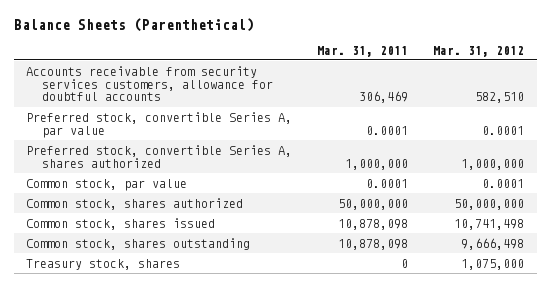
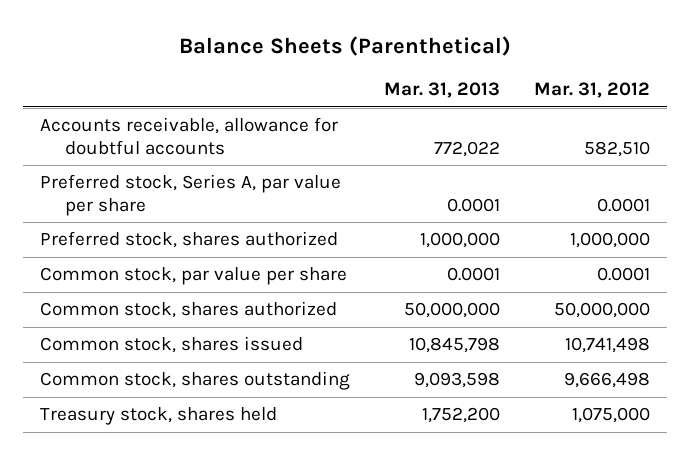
[317,45,409,57] Mar. 31, 2011 -> none
none -> [384,82,501,99] Mar. 31, 2013
[26,65,273,102] Accounts receivable from security services customers, allowance for doubtful accounts -> [40,117,339,155] Accounts receivable, allowance for doubtful accounts
[26,111,293,138] Preferred stock, convertible Series A, par value -> [40,174,342,216] Preferred stock, Series A, par value per share
[26,144,293,168] Preferred stock, convertible Series A, shares authorized -> [40,231,339,249] Preferred stock, shares authorized
[26,178,188,191] Common stock, par value -> [40,267,348,286] Common stock, par value per share
[26,258,181,270] Treasury stock, shares -> [40,407,278,426] Treasury stock, shares held

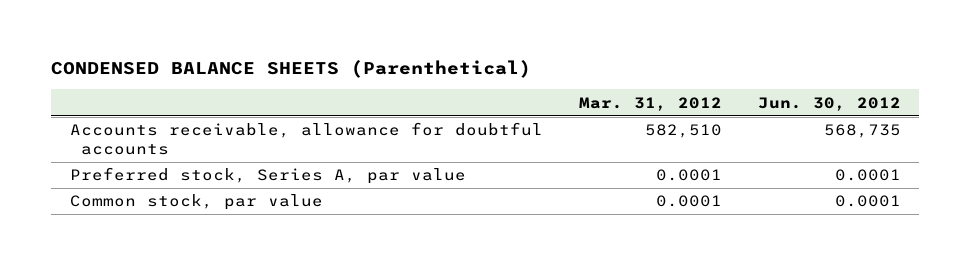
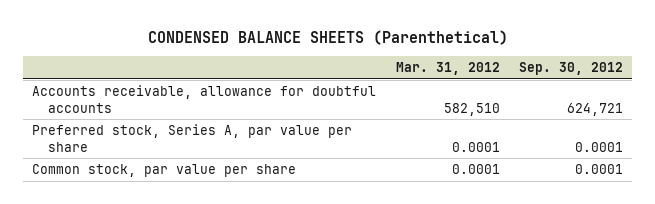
[758,96,902,111] Jun. 30, 2012 -> none
none -> [518,62,623,76] Sep. 30, 2012
[69,167,466,185] Preferred stock, Series A, par value -> [32,124,353,152] Preferred stock, Series A, par value per share
[69,194,323,211] Common stock, par value -> [32,164,297,178] Common stock, par value per share

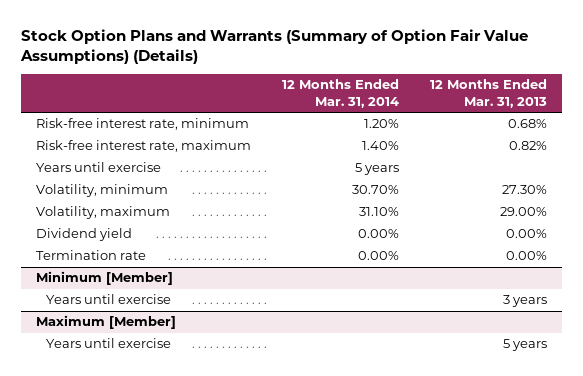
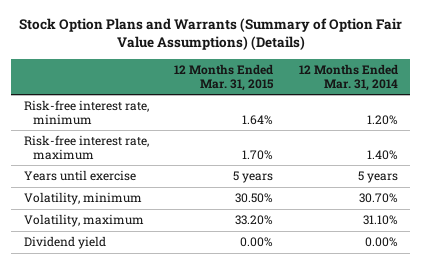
[429,79,547,108] 12 Months Ended Mar. 31, 2013 -> none
none -> [174,64,275,91] 12 Months Ended Mar. 31, 2015
[36,250,147,261] Termination rate -> none
[36,271,174,286] Minimum [Member] -> none
[45,294,171,305] Years until exercise -> none
[36,315,177,330] Maximum [Member] -> none
[45,338,171,349] Years until exercise -> none

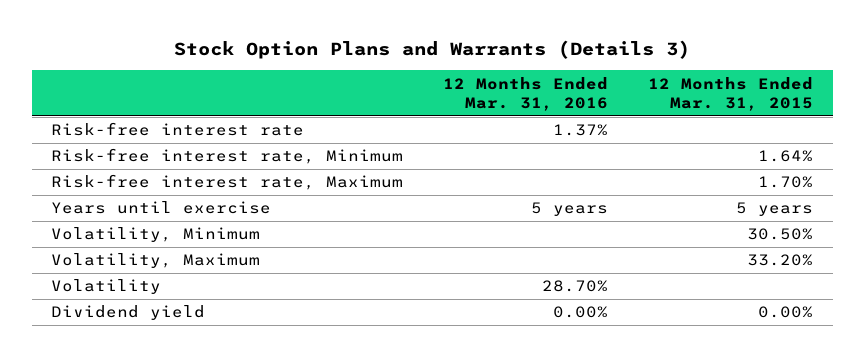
[18,18,402,51] Stock Option Plans and Warrants (Summary of Option Fair Value Assumptions) (Details) -> [174,40,691,60] Stock Option Plans and Warrants (Details 3)
[298,64,398,91] 12 Months Ended Mar. 31, 2014 -> none
none -> [443,76,609,111] 12 Months Ended Mar. 31, 2016
none -> [51,122,305,137] Risk-free interest rate
[23,100,149,125] Risk-free interest rate, minimum -> [51,148,404,165] Risk-free interest rate, Minimum
[23,135,149,160] Risk-free interest rate, maximum -> [51,174,404,191] Risk-free interest rate, Maximum
[23,192,142,206] Volatility, minimum -> [51,227,261,243] Volatility, Minimum
[23,214,144,228] Volatility, maximum -> [51,253,261,269] Volatility, Maximum
none -> [51,279,162,295] Volatility

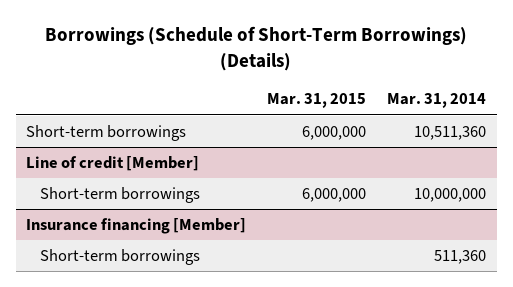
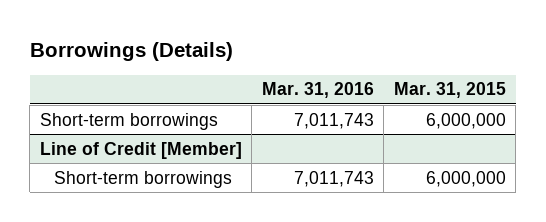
[45,26,468,71] Borrowings (Schedule of Short-Term Borrowings) (Details) -> [29,42,233,62] Borrowings (Details)
[387,93,487,109] Mar. 31, 2014 -> none
none -> [261,82,374,99] Mar. 31, 2016
[26,156,200,172] Line of credit [Member] -> [39,141,242,159] Line of Credit [Member]
[26,218,247,235] Insurance financing [Member] -> none
[40,249,201,266] Short-term borrowings -> none

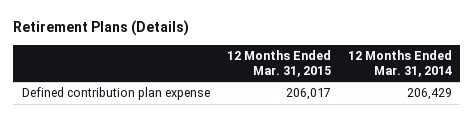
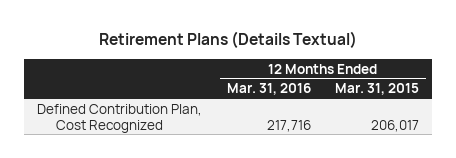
[13,20,190,37] Retirement Plans (Details) -> [99,31,358,49] Retirement Plans (Details Textual)
[347,50,452,77] 12 Months Ended Mar. 31, 2014 -> none
none -> [226,83,311,96] Mar. 31, 2016
[21,87,210,101] Defined contribution plan expense -> [36,103,202,133] Defined Contribution Plan, Cost Recognized

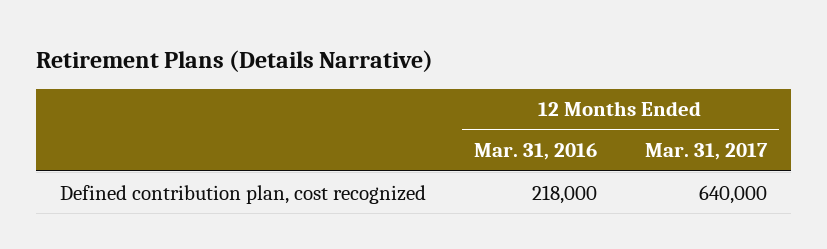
[99,31,358,49] Retirement Plans (Details Textual) -> [36,50,434,73] Retirement Plans (Details Narrative)
[335,83,420,96] Mar. 31, 2015 -> none
none -> [644,143,768,161] Mar. 31, 2017
[36,103,202,133] Defined Contribution Plan, Cost Recognized -> [60,184,427,204] Defined contribution plan, cost recognized
[266,119,311,132] 217,716 -> [531,184,597,204] 218,000

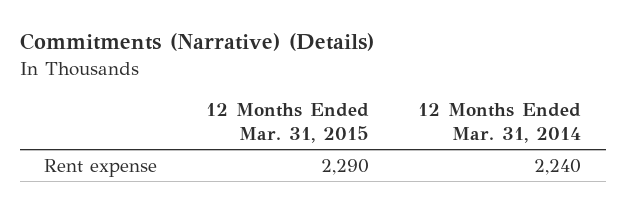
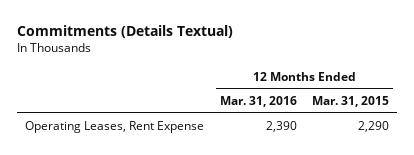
[19,33,374,52] Commitments (Narrative) (Details) -> [17,24,234,38] Commitments (Details Textual)
[418,103,582,144] 12 Months Ended Mar. 31, 2014 -> none
none -> [219,95,297,107] Mar. 31, 2016
[44,159,158,178] Rent expense -> [25,121,205,134] Operating Leases, Rent Expense

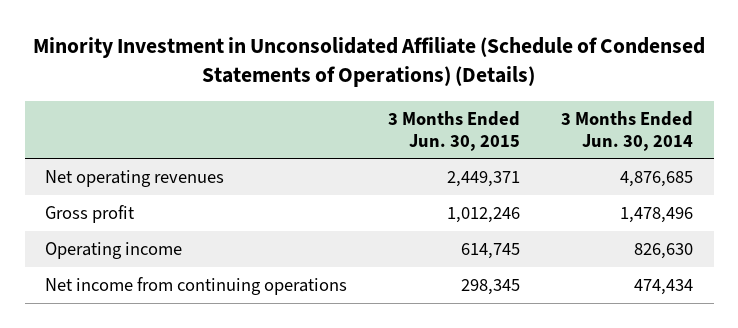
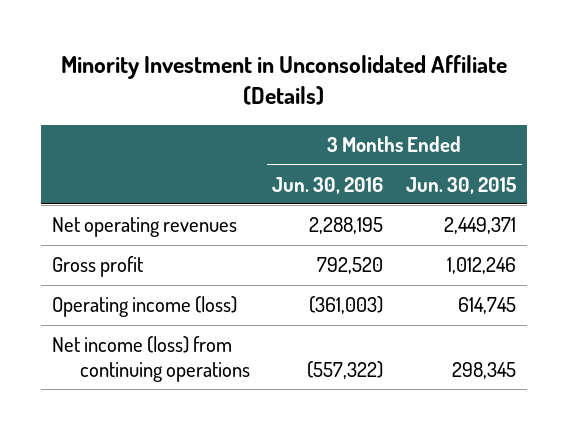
[33,37,706,88] Minority Investment in Unconsolidated Affiliate (Schedule of Condensed Statements of Operations) (Details) -> [61,54,508,106] Minority Investment in Unconsolidated Affiliate (Details)
[561,110,694,151] 3 Months Ended Jun. 30, 2014 -> none
none -> [272,176,384,194] Jun. 30, 2016
[45,241,183,259] Operating income -> [52,296,238,318] Operating income (loss)
[45,276,348,295] Net income from continuing operations -> [52,336,250,382] Net income (loss) from continuing operations

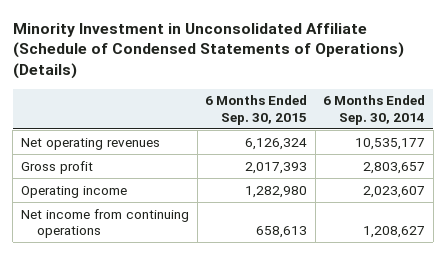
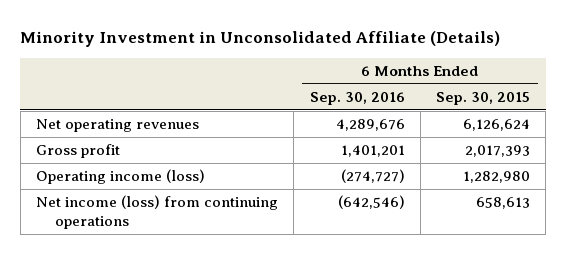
[12,22,404,80] Minority Investment in Unconsolidated Affiliate (Schedule of Condensed Statements of Operations) (Details) -> [20,31,501,48] Minority Investment in Unconsolidated Affiliate (Details)
[323,95,426,125] 6 Months Ended Sep. 30, 2014 -> none
none -> [309,92,405,106] Sep. 30, 2016
[245,137,308,150] 6,126,324 -> [463,119,531,132] 6,126,624
[20,185,127,198] Operating income -> [36,169,206,185] Operating income (loss)
[20,208,189,239] Net income from continuing operations -> [36,195,279,230] Net income (loss) from continuing operations

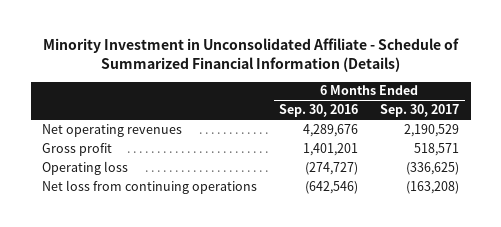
[20,31,501,48] Minority Investment in Unconsolidated Affiliate (Details) -> [42,37,459,73] Minority Investment in Unconsolidated Affiliate - Schedule of Summarized Financial Information (Details)
[436,92,531,106] Sep. 30, 2015 -> none
none -> [380,104,460,118] Sep. 30, 2017
[36,169,206,185] Operating income (loss) -> [41,160,128,175] Operating loss
[36,195,279,230] Net income (loss) from continuing operations -> [41,179,257,194] Net loss from continuing operations

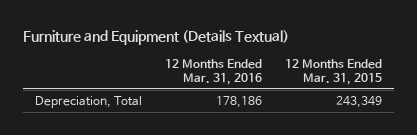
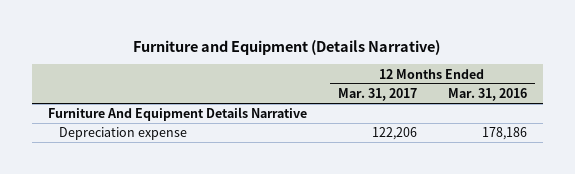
[23,30,290,46] Furniture and Equipment (Details Textual) -> [133,39,441,55] Furniture and Equipment (Details Narrative)
[285,58,383,85] 12 Months Ended Mar. 31, 2015 -> none
none -> [337,88,417,102] Mar. 31, 2017
none -> [47,107,307,122] Furniture And Equipment Details Narrative
[34,95,142,108] Depreciation, Total -> [59,127,188,141] Depreciation expense

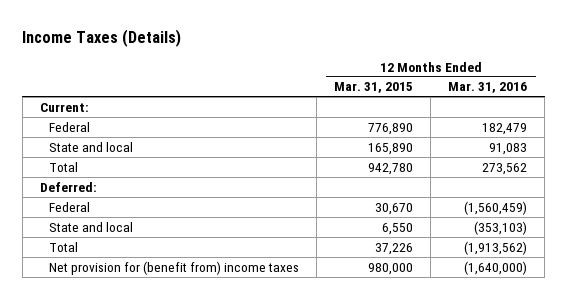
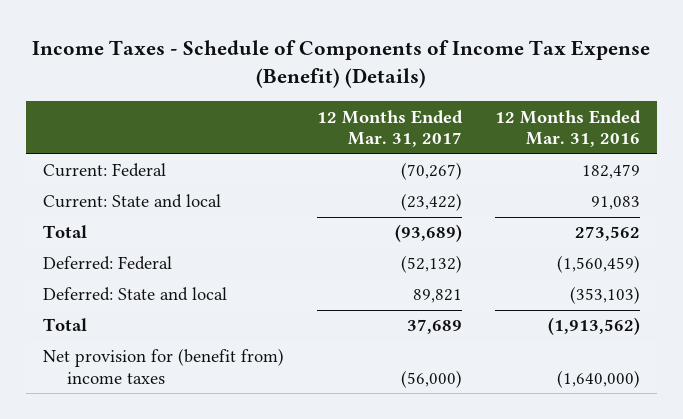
[22,29,182,48] Income Taxes (Details) -> [32,39,651,89] Income Taxes - Schedule of Components of Income Tax Expense (Benefit) (Details)
[334,82,414,94] Mar. 31, 2015 -> none
none -> [316,109,463,148] 12 Months Ended Mar. 31, 2017
[39,102,89,112] Current: -> none
[49,121,91,132] Federal -> [42,163,166,178] Current: Federal
[49,141,134,152] State and local -> [42,194,221,209] Current: State and local
[39,181,97,192] Deferred: -> none
[49,201,91,212] Federal -> [42,256,172,271] Deferred: Federal
[49,221,134,232] State and local -> [42,287,227,302] Deferred: State and local

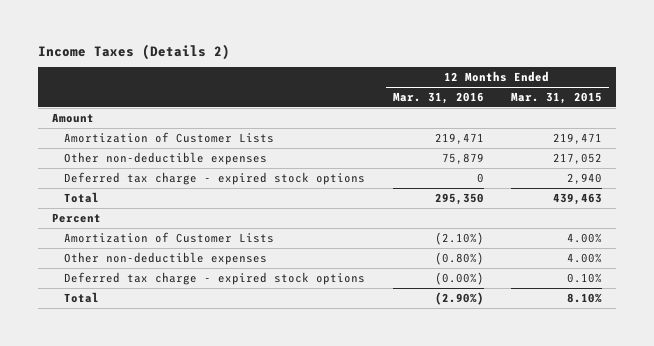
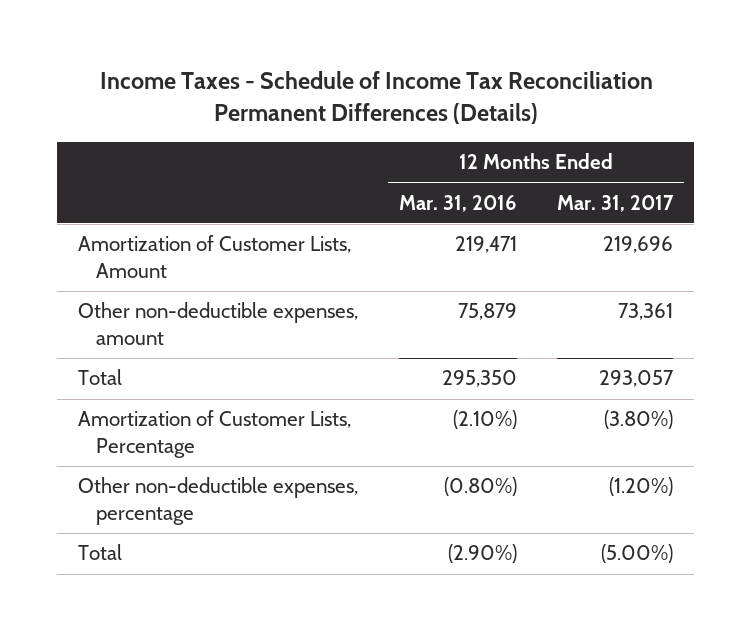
[37,43,230,60] Income Taxes (Details 2) -> [99,71,653,125] Income Taxes - Schedule of Income Tax Reconciliation Permanent Differences (Details)
[511,91,603,104] Mar. 31, 2015 -> none
none -> [557,194,675,212] Mar. 31, 2017
[51,112,94,123] Amount -> none
[64,171,366,185] Deferred tax charge - expired stock options -> none
[64,131,275,143] Amortization of Customer Lists -> [77,235,351,278] Amortization of Customer Lists, Amount
[64,151,268,165] Other non-deductible expenses -> [77,302,358,345] Other non-deductible expenses, amount
[51,212,101,223] Percent -> none
[64,271,366,285] Deferred tax charge - expired stock options -> none
[64,231,275,243] Amortization of Customer Lists -> [77,410,351,458] Amortization of Customer Lists, Percentage
[64,251,268,265] Other non-deductible expenses -> [77,477,358,525] Other non-deductible expenses, percentage

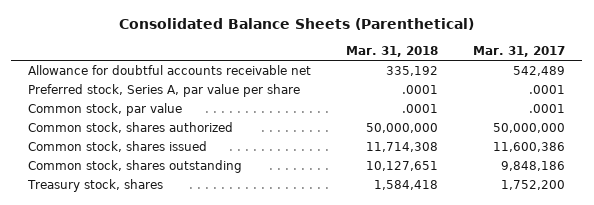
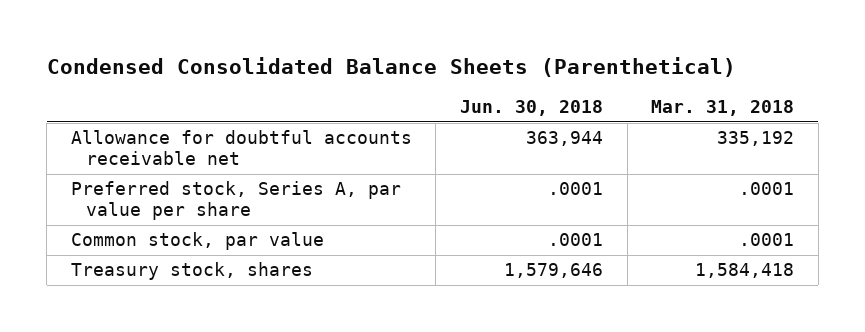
[118,18,474,31] Consolidated Balance Sheets (Parenthetical) -> [46,57,736,78] Condensed Consolidated Balance Sheets (Parenthetical)
[473,45,566,57] Mar. 31, 2017 -> none
none -> [459,100,603,117] Jun. 30, 2018
[28,121,234,133] Common stock, shares authorized -> none
[28,140,208,152] Common stock, shares issued -> none
[28,159,243,173] Common stock, shares outstanding -> none

